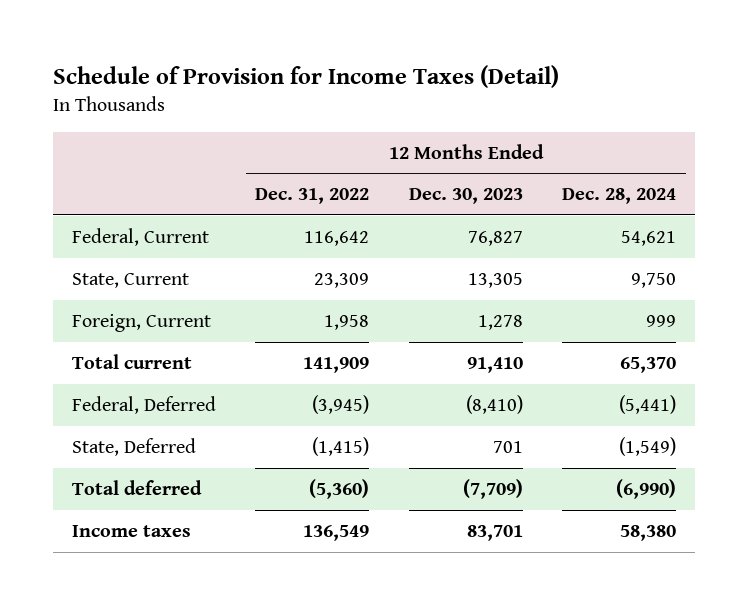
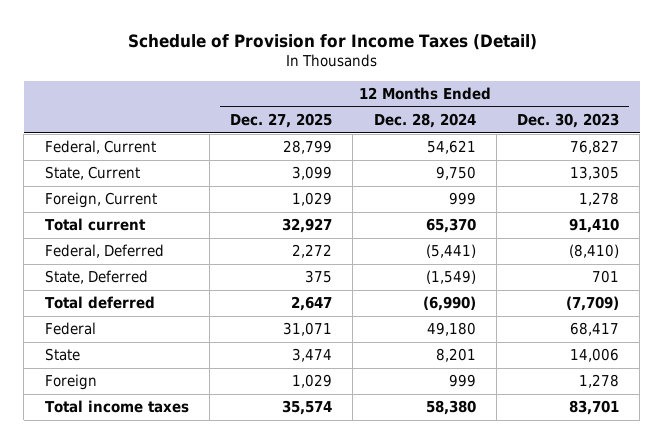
[255,188,370,205] Dec. 31, 2022 -> none
none -> [230,113,333,129] Dec. 27, 2025
none -> [44,322,96,336] Federal
none -> [44,348,80,362] State
none -> [44,374,97,391] Foreign
[72,525,192,538] Income taxes -> [44,400,189,414] Total income taxes

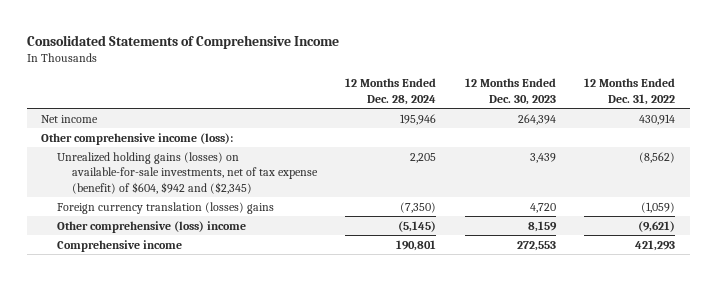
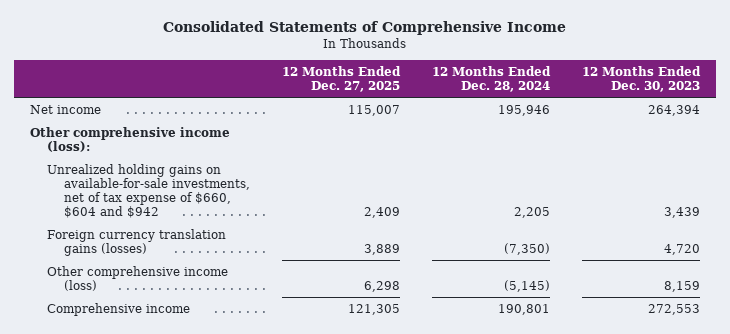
[584,78,676,105] 12 Months Ended Dec. 31, 2022 -> none
none -> [281,65,401,93] 12 Months Ended Dec. 27, 2025
[56,151,318,194] Unrealized holding gains (losses) on available-for-sale investments, net of tax expense (benefit) of $604, $942 and ($2,345) -> [46,163,250,218] Unrealized holding gains on available-for-sale investments, net of tax expense of $660, $604 and $942
[56,201,274,214] Foreign currency translation (losses) gains -> [46,228,226,256] Foreign currency translation gains (losses)
[56,220,246,233] Other comprehensive (loss) income -> [46,265,228,291] Other comprehensive income (loss)

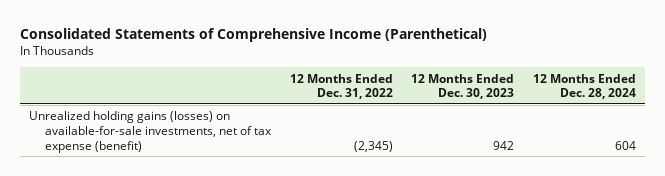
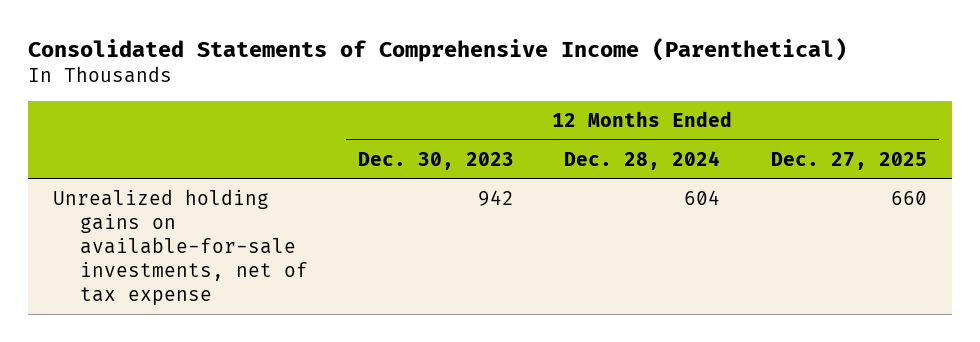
[289,73,393,100] 12 Months Ended Dec. 31, 2022 -> none
none -> [770,151,927,170] Dec. 27, 2025
[29,111,273,153] Unrealized holding gains (losses) on available-for-sale investments, net of tax expense (benefit) -> [52,188,308,307] Unrealized holding gains on available-for-sale investments, net of tax expense

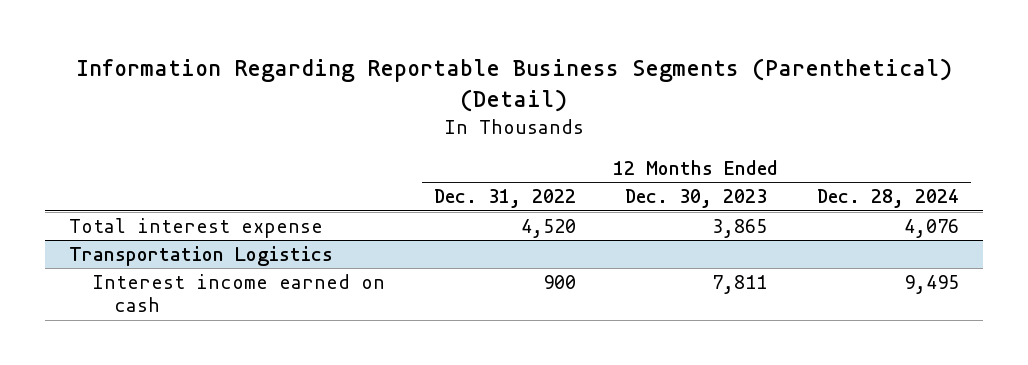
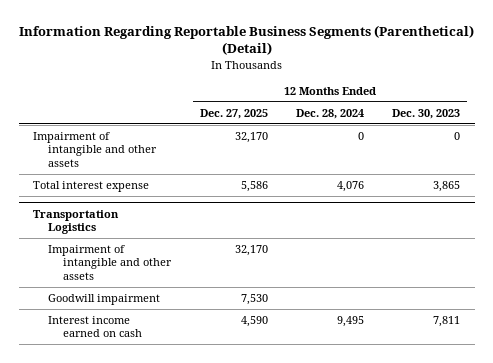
[433,189,576,209] Dec. 31, 2022 -> none
none -> [199,108,268,119] Dec. 27, 2025
none -> [32,131,158,167] Impairment of intangible and other assets
none -> [48,244,173,280] Impairment of intangible and other assets
none -> [48,293,161,305] Goodwill impairment

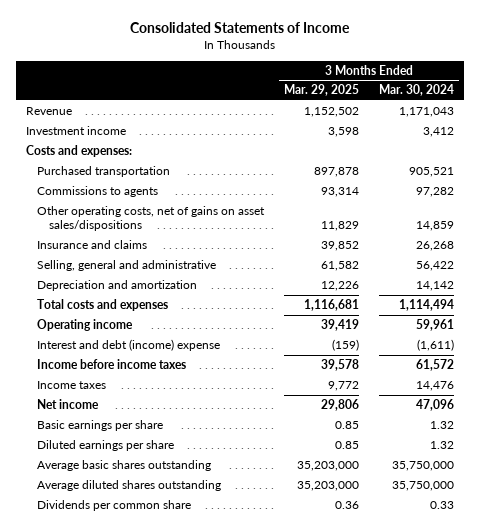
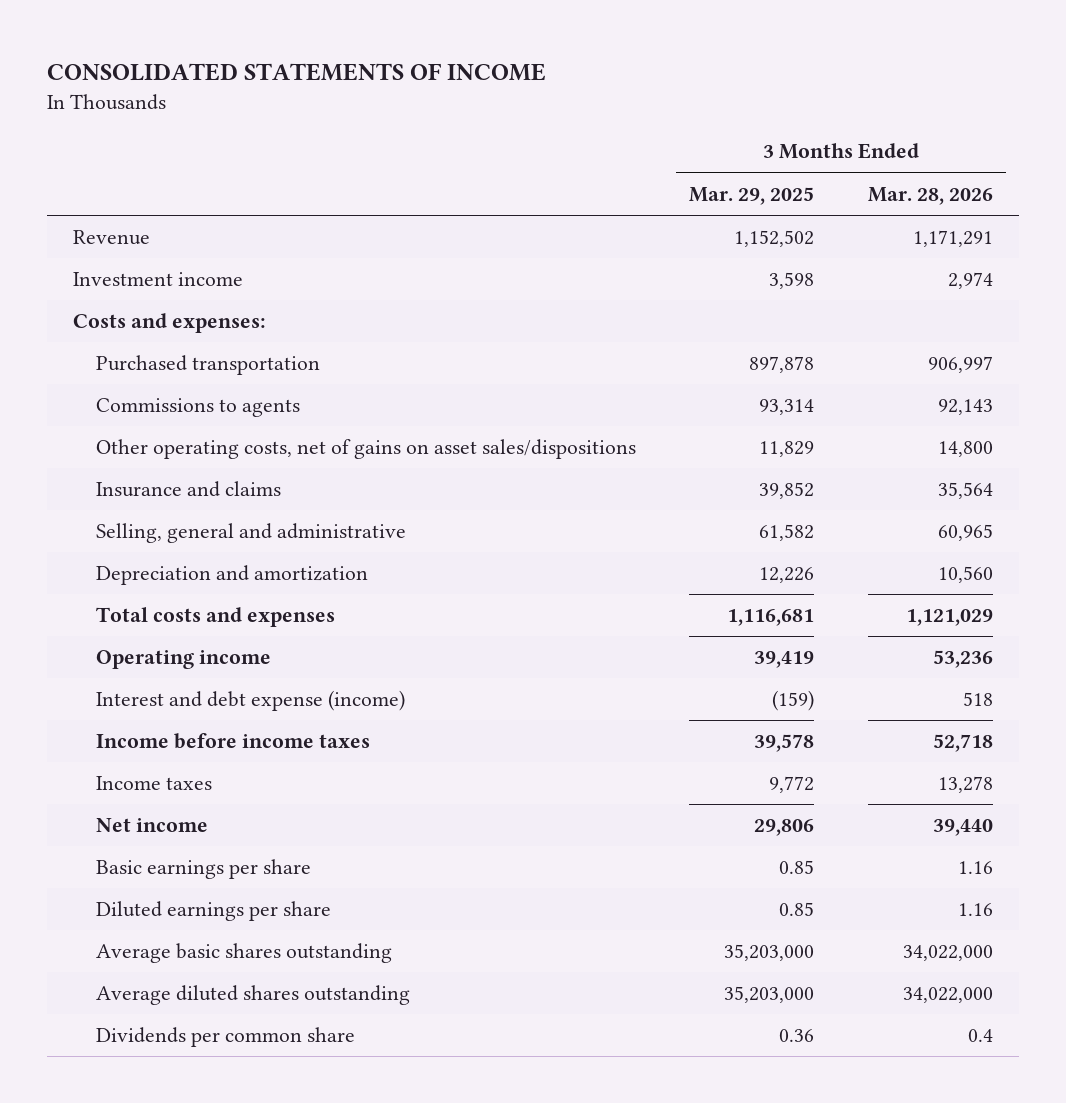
[129,22,350,34] Consolidated Statements of Income -> [46,62,546,81] CONSOLIDATED STATEMENTS OF INCOME
[379,84,455,97] Mar. 30, 2024 -> none
none -> [867,186,993,205] Mar. 28, 2026
[37,338,221,351] Interest and debt (income) expense -> [95,690,405,712] Interest and debt expense (income)

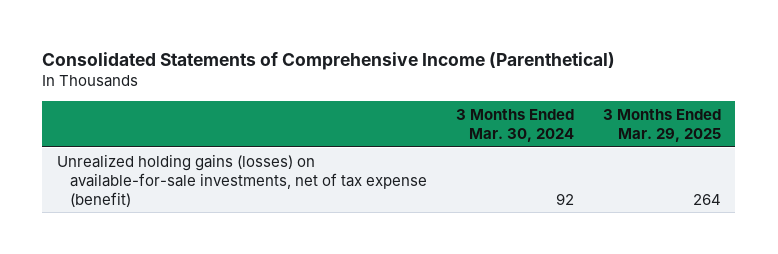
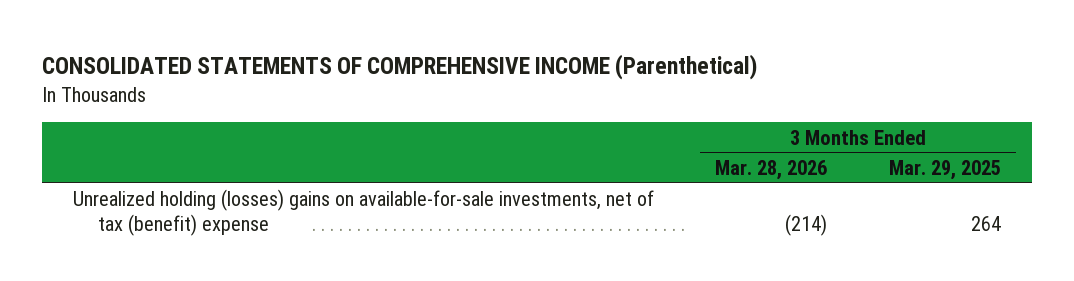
[42,51,616,70] Consolidated Statements of Comprehensive Income (Parenthetical) -> [41,53,757,80] CONSOLIDATED STATEMENTS OF COMPREHENSIVE INCOME (Parenthetical)
[455,108,574,142] 3 Months Ended Mar. 30, 2024 -> none
none -> [715,159,828,180] Mar. 28, 2026
[56,153,427,207] Unrealized holding gains (losses) on available-for-sale investments, net of tax expense (benefit) -> [72,189,654,237] Unrealized holding (losses) gains on available-for-sale investments, net of tax (benefit) expense

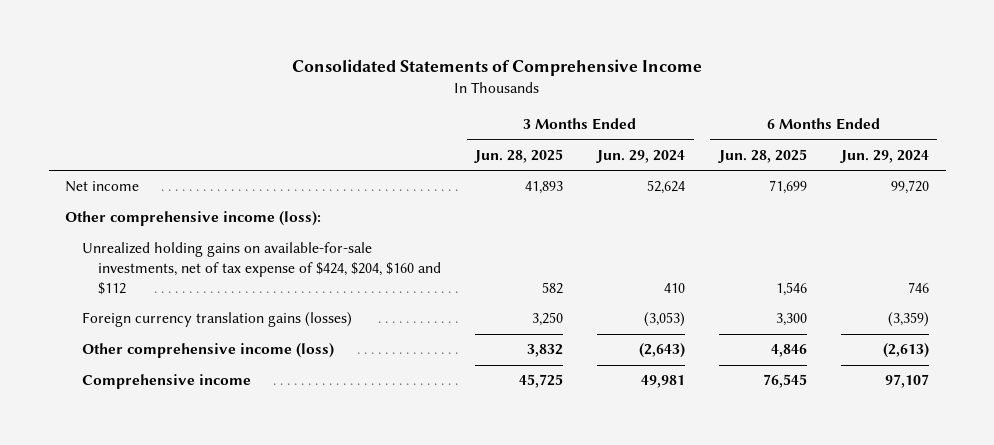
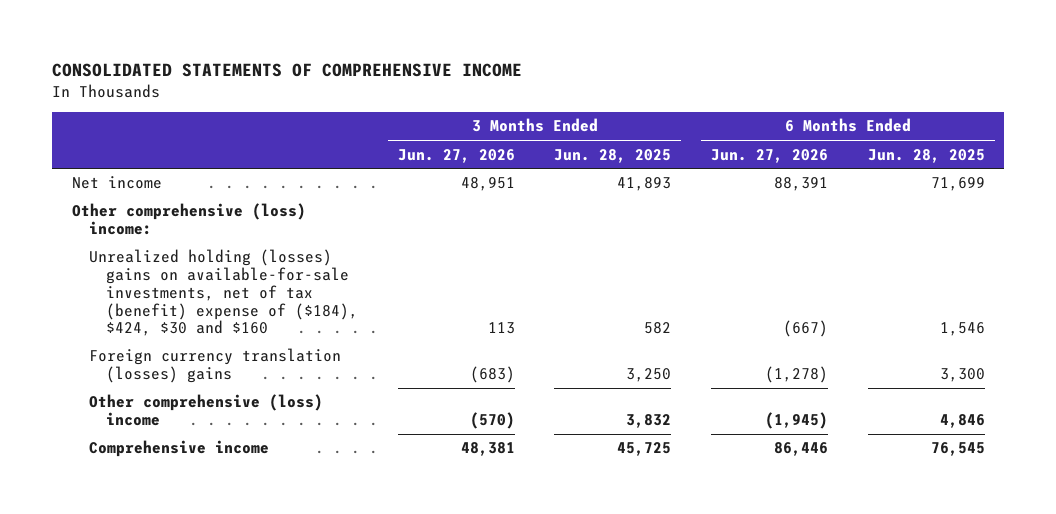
[292,59,703,77] Consolidated Statements of Comprehensive Income -> [51,62,522,77] CONSOLIDATED STATEMENTS OF COMPREHENSIVE INCOME
[596,149,686,163] Jun. 29, 2024 -> none
[839,149,929,163] Jun. 29, 2024 -> none
none -> [397,148,515,163] Jun. 27, 2026
none -> [711,148,829,163] Jun. 27, 2026
[65,211,322,227] Other comprehensive income (loss): -> [71,203,306,236] Other comprehensive (loss) income:
[81,242,442,296] Unrealized holding gains on available-for-sale investments, net of tax expense of $424, $204, $160 and $112 -> [89,249,359,337] Unrealized holding (losses) gains on available-for-sale investments, net of tax (benefit) expense of ($184), $424, $30 and $160
[81,312,352,328] Foreign currency translation gains (losses) -> [89,348,342,384] Foreign currency translation (losses) gains
[81,343,334,359] Other comprehensive income (loss) -> [89,394,324,427] Other comprehensive (loss) income

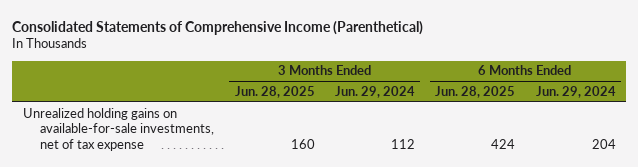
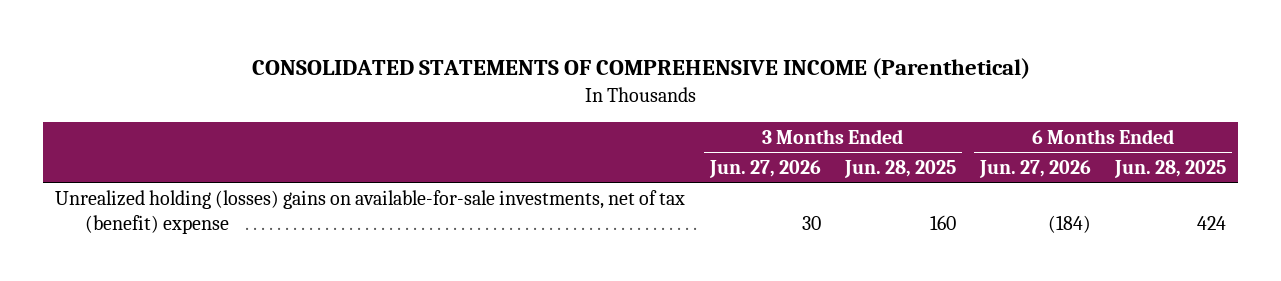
[12,20,424,35] Consolidated Statements of Comprehensive Income (Parenthetical) -> [251,57,1030,79] CONSOLIDATED STATEMENTS OF COMPREHENSIVE INCOME (Parenthetical)
[334,85,415,98] Jun. 29, 2024 -> none
[535,85,616,98] Jun. 29, 2024 -> none
none -> [708,160,821,179] Jun. 27, 2026
none -> [978,160,1091,179] Jun. 27, 2026
[22,107,215,151] Unrealized holding gains on available-for-sale investments, net of tax expense -> [55,189,686,234] Unrealized holding (losses) gains on available-for-sale investments, net of tax (benefit) expense

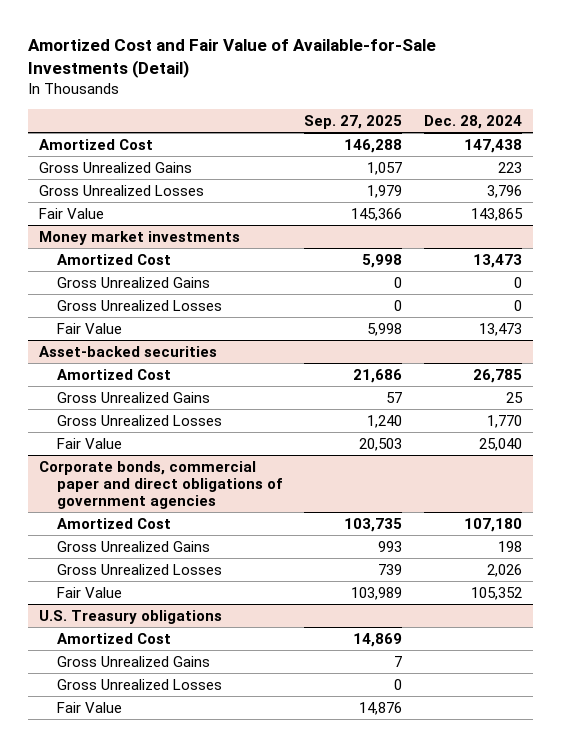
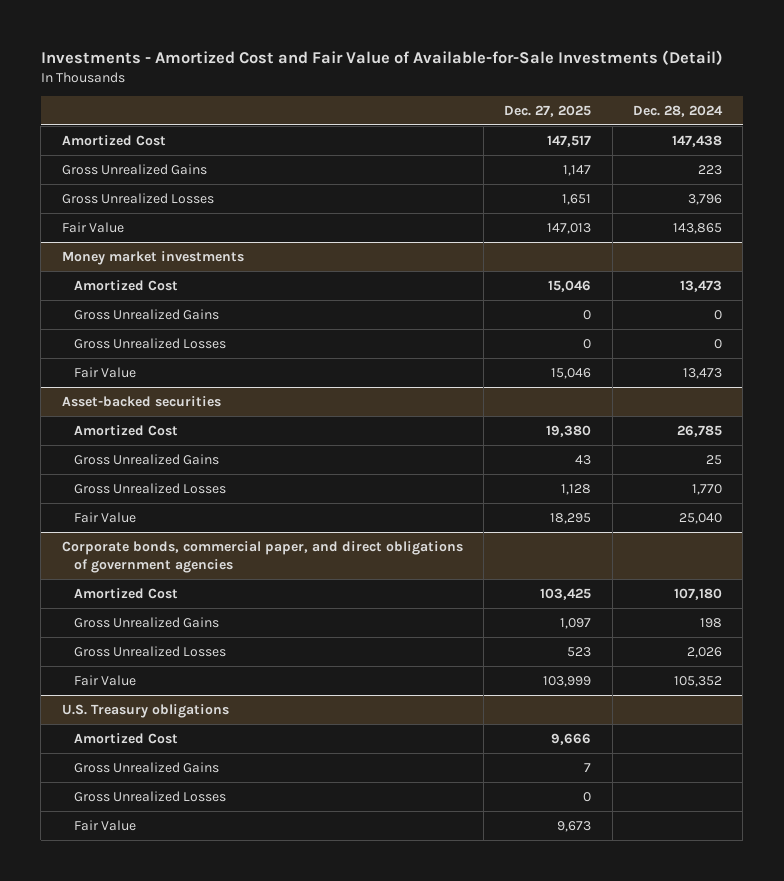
[27,39,436,79] Amortized Cost and Fair Value of Available-for-Sale Investments (Detail) -> [40,49,723,65] Investments - Amortized Cost and Fair Value of Available-for-Sale Investments (Detail)
[304,114,403,129] Sep. 27, 2025 -> none
none -> [504,104,592,117] Dec. 27, 2025
[38,460,283,510] Corporate bonds, commercial paper and direct obligations of government agencies -> [61,540,463,573] Corporate bonds, commercial paper, and direct obligations of government agencies

